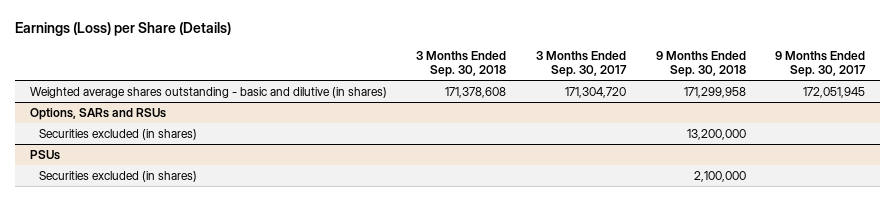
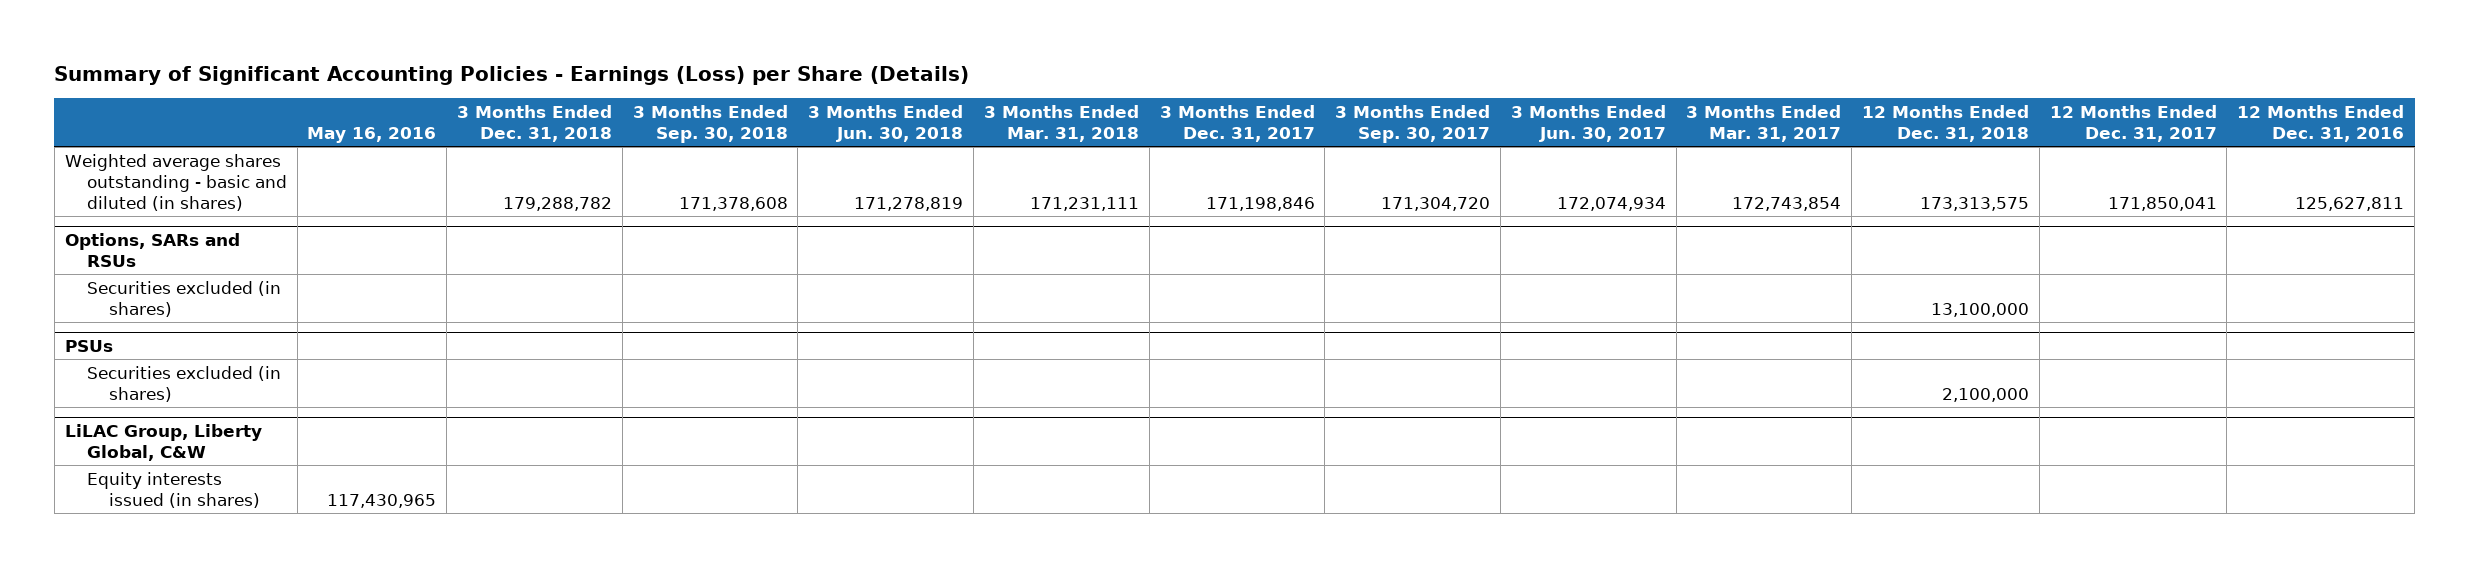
[14,22,231,37] Earnings (Loss) per Share (Details) -> [54,66,970,86] Summary of Significant Accounting Policies - Earnings (Loss) per Share (Details)
[655,51,746,78] 9 Months Ended Sep. 30, 2018 -> none
[775,51,867,78] 9 Months Ended Sep. 30, 2017 -> none
none -> [307,127,437,144] May 16, 2016
none -> [457,104,613,143] 3 Months Ended Dec. 31, 2018
none -> [808,104,964,143] 3 Months Ended Jun. 30, 2018
none -> [983,104,1139,143] 3 Months Ended Mar. 31, 2018
none -> [1159,104,1315,143] 3 Months Ended Dec. 31, 2017
none -> [1510,104,1666,143] 3 Months Ended Jun. 30, 2017
none -> [1686,104,1842,143] 3 Months Ended Mar. 31, 2017
none -> [1862,104,2030,143] 12 Months Ended Dec. 31, 2018
none -> [2049,104,2217,143] 12 Months Ended Dec. 31, 2017
none -> [2237,104,2405,143] 12 Months Ended Dec. 31, 2016
[29,86,387,98] Weighted average shares outstanding - basic and dilutive (in shares) -> [64,153,287,211] Weighted average shares outstanding - basic and diluted (in shares)
none -> [64,424,262,462] LiLAC Group, Liberty Global, C&W
none -> [86,471,260,508] Equity interests issued (in shares)

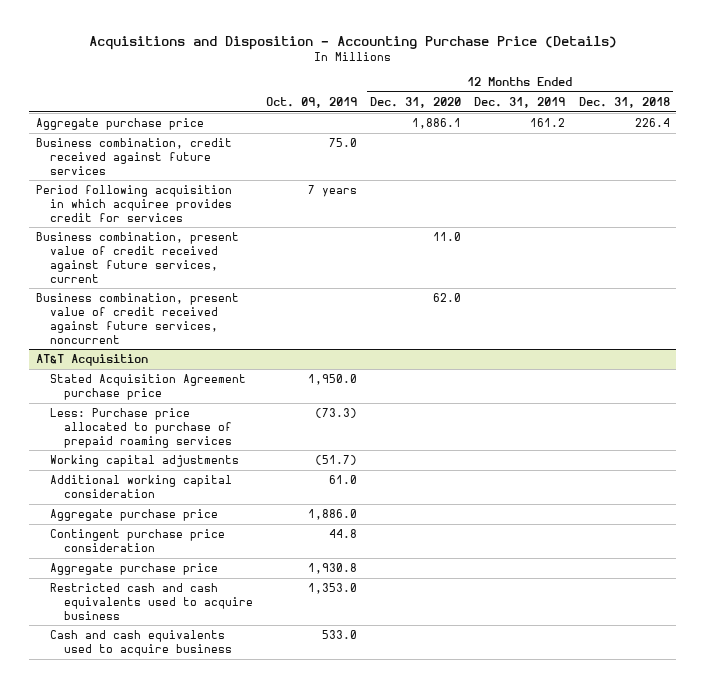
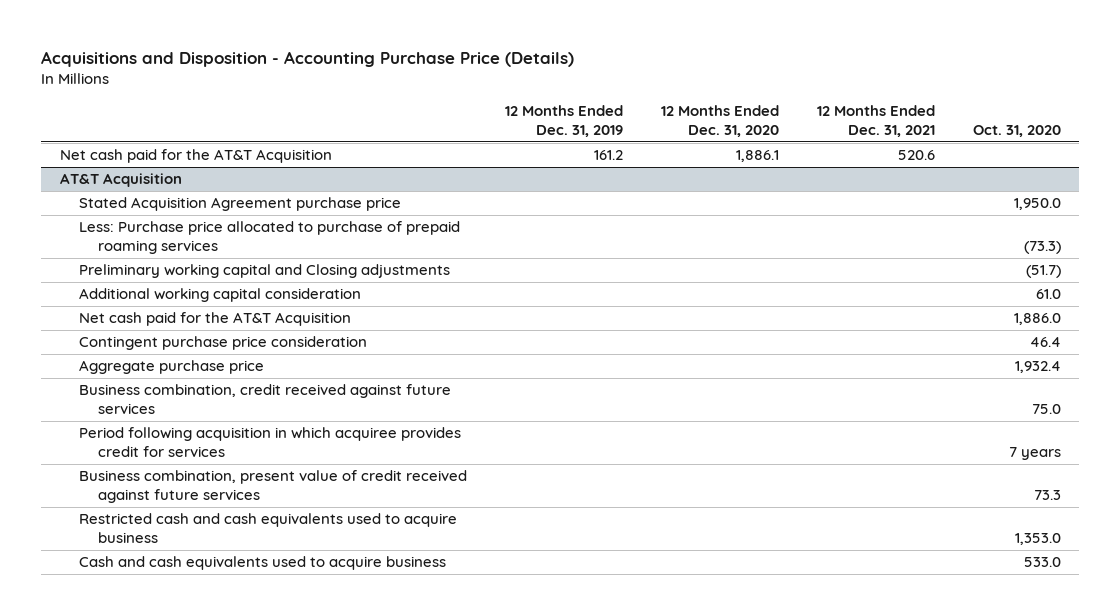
[266,96,358,108] Oct. 09, 2019 -> none
[578,96,670,108] Dec. 31, 2018 -> none
none -> [816,105,935,137] 12 Months Ended Dec. 31, 2021
none -> [972,124,1061,137] Oct. 31, 2020
[35,138,232,175] Business combination, credit received against future services -> none
[35,185,233,222] Period following acquisition in which acquiree provides credit for services -> none
[35,232,239,283] Business combination, present value of credit received against future services, current -> none
[35,293,239,344] Business combination, present value of credit received against future services, noncurrent -> none
[35,118,204,131] Aggregate purchase price -> [59,149,332,164] Net cash paid for the AT&T Acquisition
[50,455,240,468] Working capital adjustments -> [78,264,450,279] Preliminary working capital and Closing adjustments
[50,509,219,522] Aggregate purchase price -> [78,312,351,327] Net cash paid for the AT&T Acquisition
none -> [78,384,451,415] Business combination, credit received against future services
none -> [78,427,461,458] Period following acquisition in which acquiree provides credit for services
none -> [78,470,467,504] Business combination, present value of credit received against future services

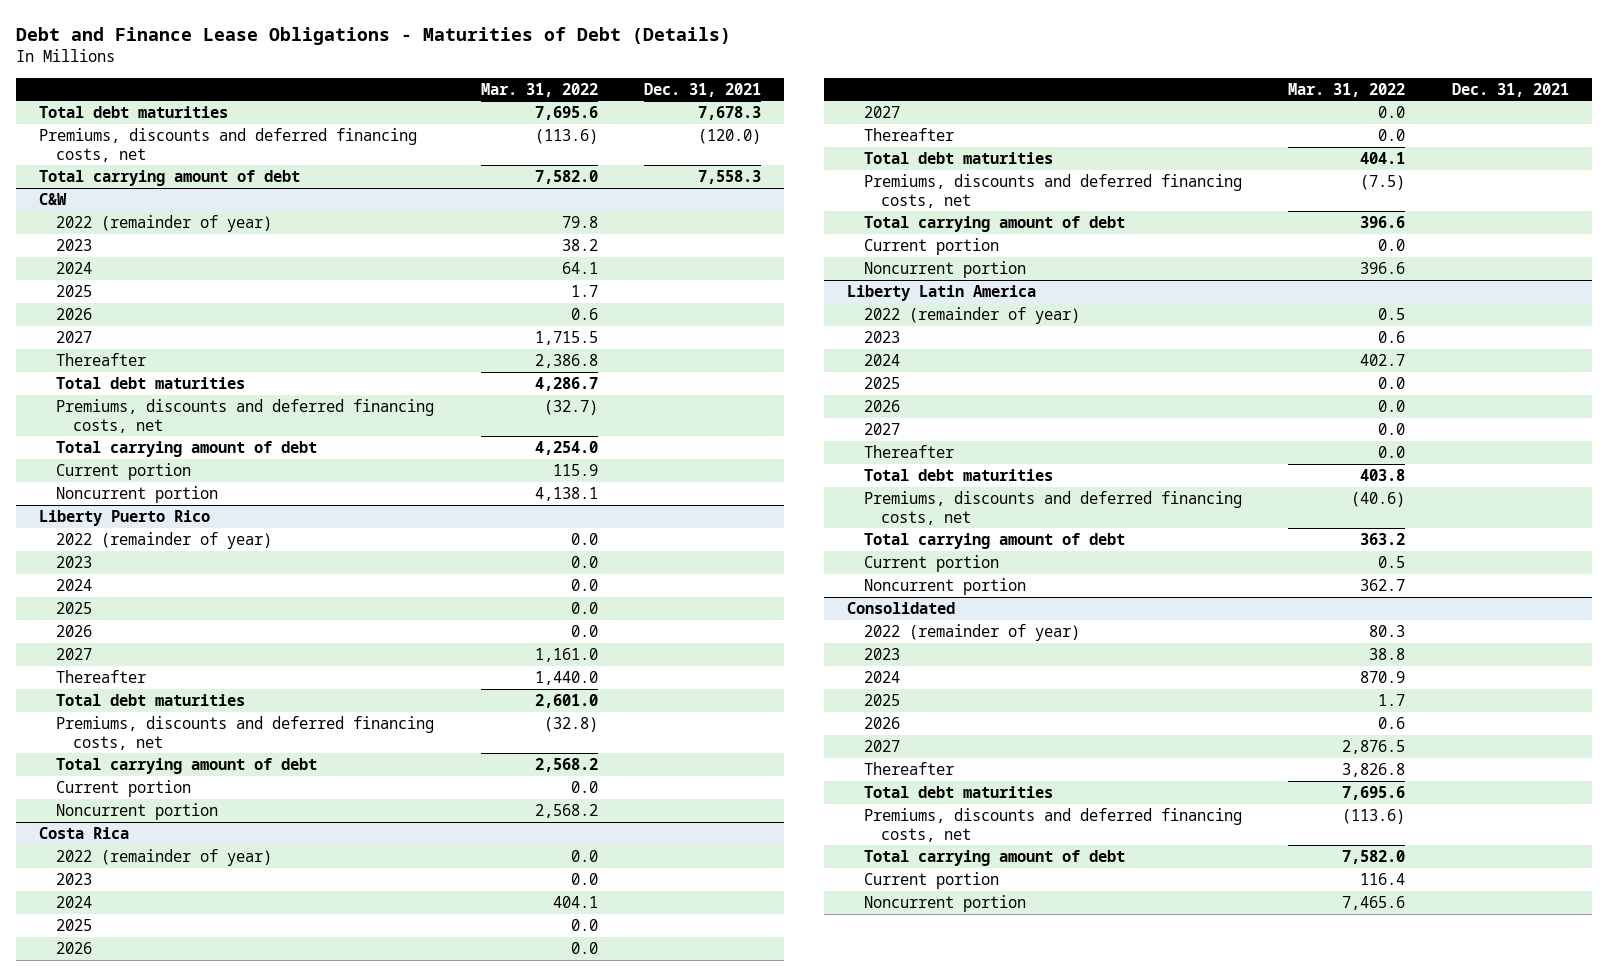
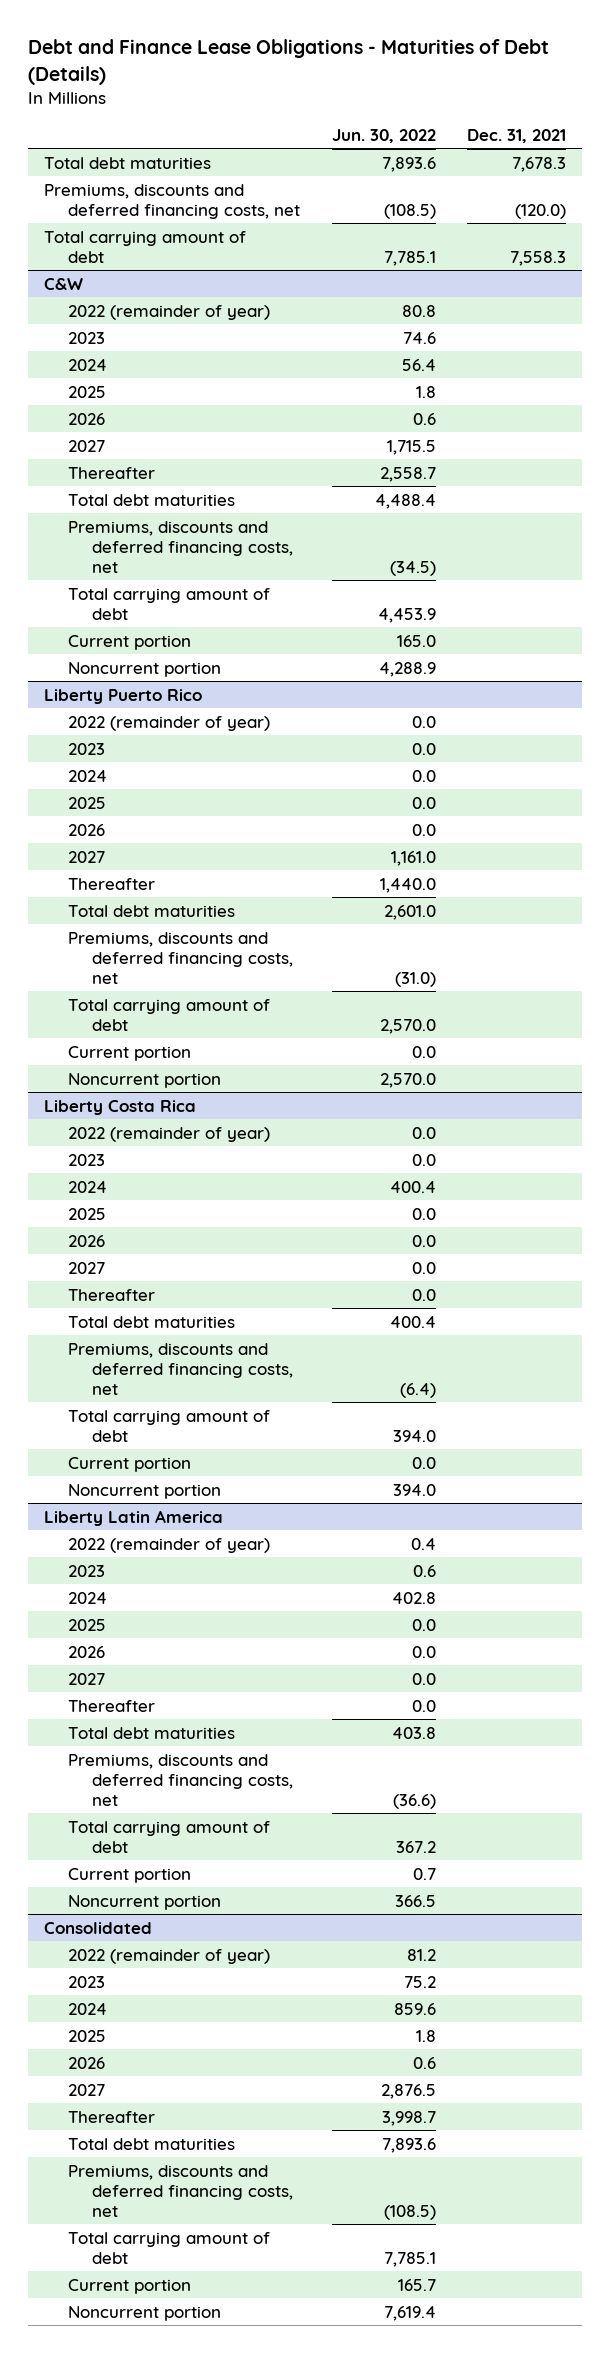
[480,82,598,97] Mar. 31, 2022 -> none
none -> [331,128,436,143] Jun. 30, 2022
[39,826,130,839] Costa Rica -> [43,1099,196,1115] Liberty Costa Rica

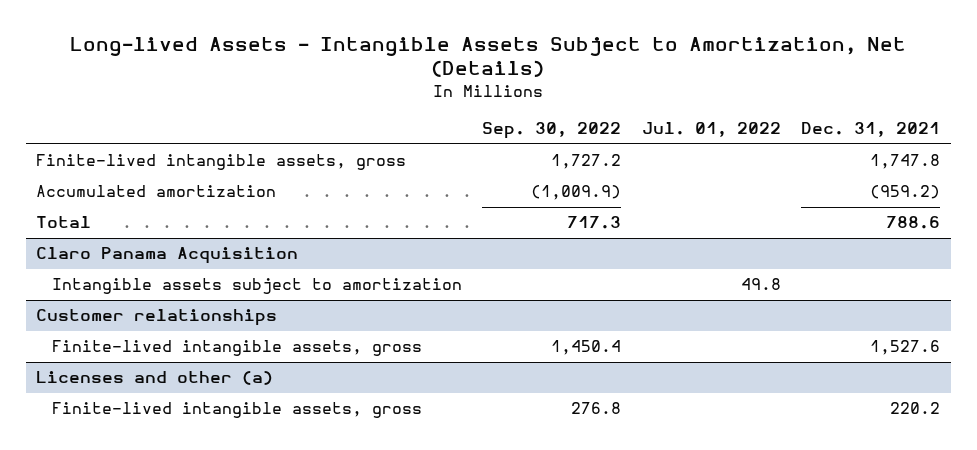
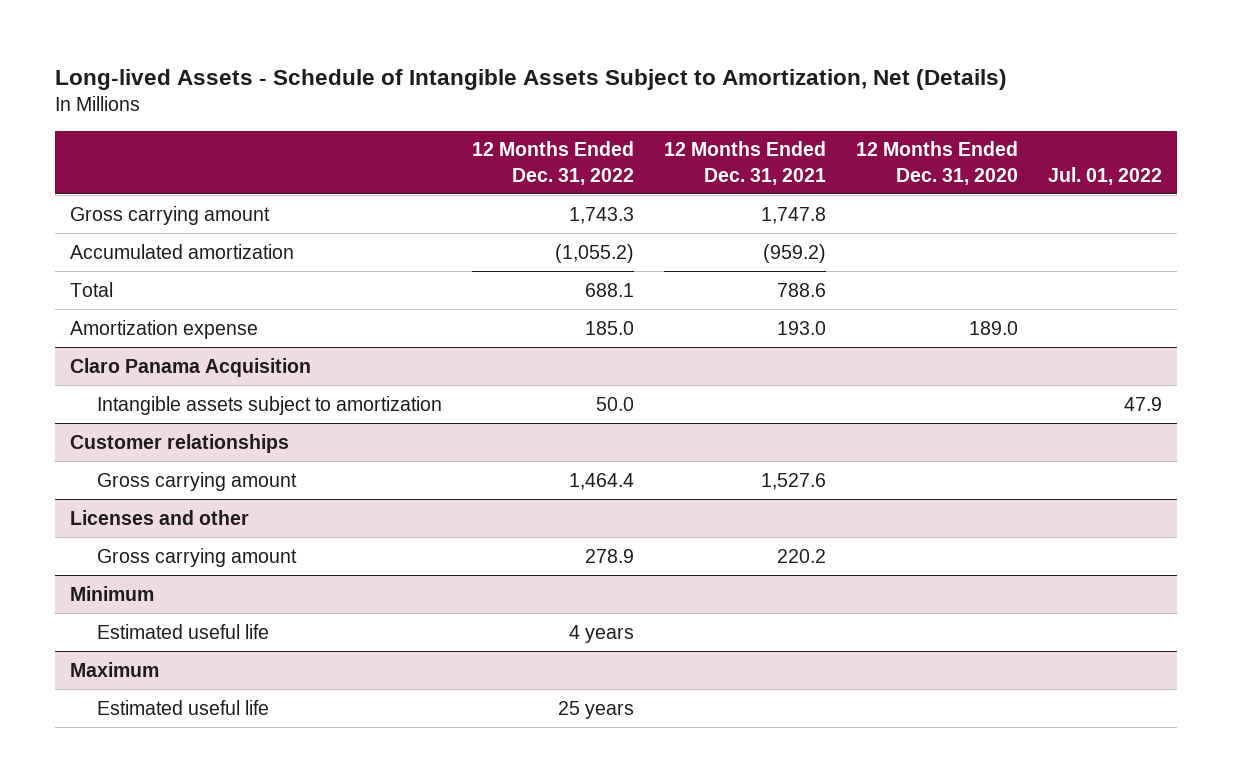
[70,36,907,78] Long-lived Assets - Intangible Assets Subject to Amortization, Net (Details) -> [55,69,1008,91] Long-lived Assets - Schedule of Intangible Assets Subject to Amortization, Net (Details)
[482,122,622,140] Sep. 30, 2022 -> none
[801,122,941,138] Dec. 31, 2021 -> none
none -> [472,141,635,185] 12 Months Ended Dec. 31, 2022
none -> [664,141,827,185] 12 Months Ended Dec. 31, 2021
none -> [856,141,1019,185] 12 Months Ended Dec. 31, 2020
[36,154,407,171] Finite-lived intangible assets, gross -> [70,205,271,225] Gross carrying amount
none -> [70,319,259,339] Amortization expense
[740,278,781,291] 49.8 -> [1124,396,1163,411] 47.9
[51,340,422,357] Finite-lived intangible assets, gross -> [97,471,298,491] Gross carrying amount
[36,371,274,386] Licenses and other (a) -> [70,509,250,525] Licenses and other
[51,402,422,419] Finite-lived intangible assets, gross -> [97,547,298,567] Gross carrying amount
none -> [70,585,155,601] Minimum
none -> [97,623,270,639] Estimated useful life
none -> [70,661,160,677] Maximum
none -> [97,699,270,715] Estimated useful life

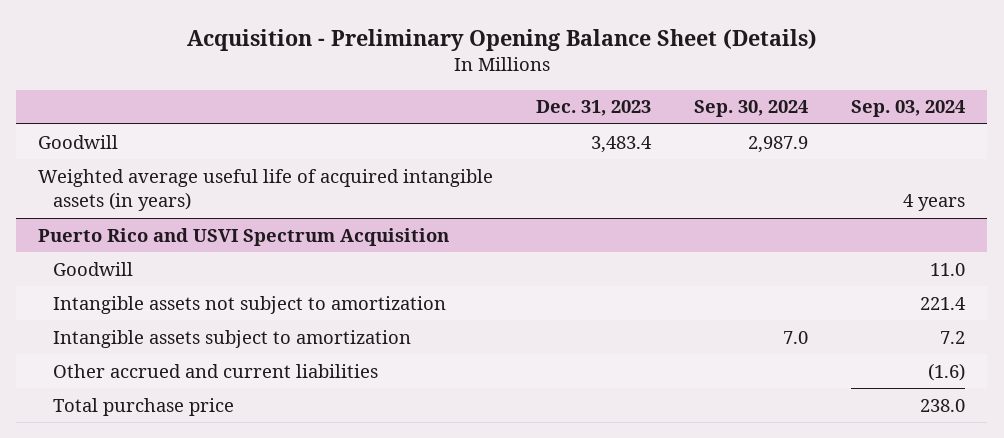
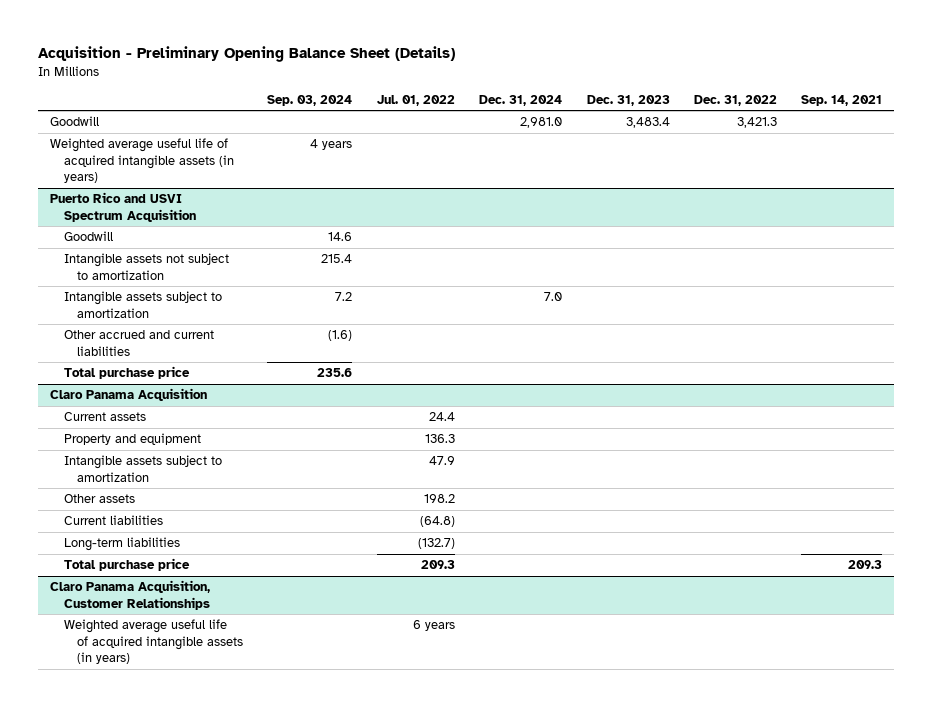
[694,100,809,118] Sep. 30, 2024 -> none
none -> [376,94,455,106] Jul. 01, 2022
none -> [479,94,563,106] Dec. 31, 2024
none -> [693,94,777,106] Dec. 31, 2022
none -> [801,94,883,106] Sep. 14, 2021
[930,262,966,276] 11.0 -> [328,232,353,242] 14.6
[920,296,967,310] 221.4 -> [321,254,353,264] 215.4
[920,398,966,412] 238.0 -> [317,368,353,378] 235.6
none -> [50,388,208,402] Claro Panama Acquisition
none -> [63,412,146,422] Current assets
none -> [63,433,201,446] Property and equipment
none -> [63,455,222,482] Intangible assets subject to amortization
none -> [63,494,135,504] Other assets
none -> [63,515,163,526] Current liabilities
none -> [63,537,180,552] Long-term liabilities
none -> [63,558,190,572] Total purchase price
none -> [50,580,211,610] Claro Panama Acquisition, Customer Relationships
none -> [63,619,244,665] Weighted average useful life of acquired intangible assets (in years)

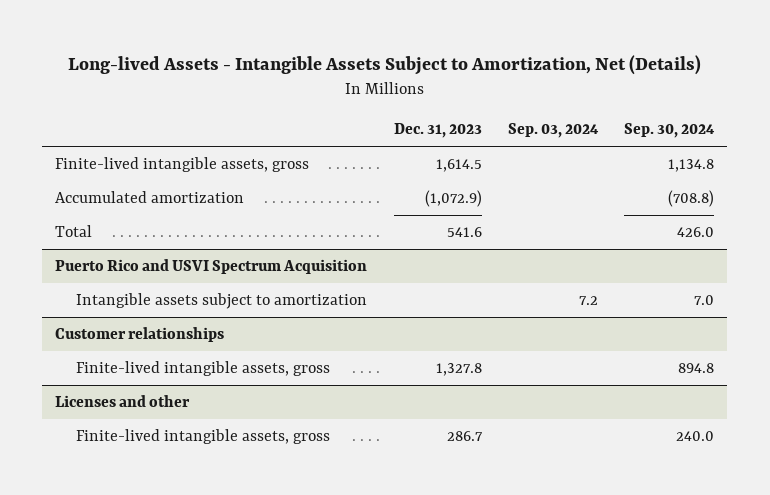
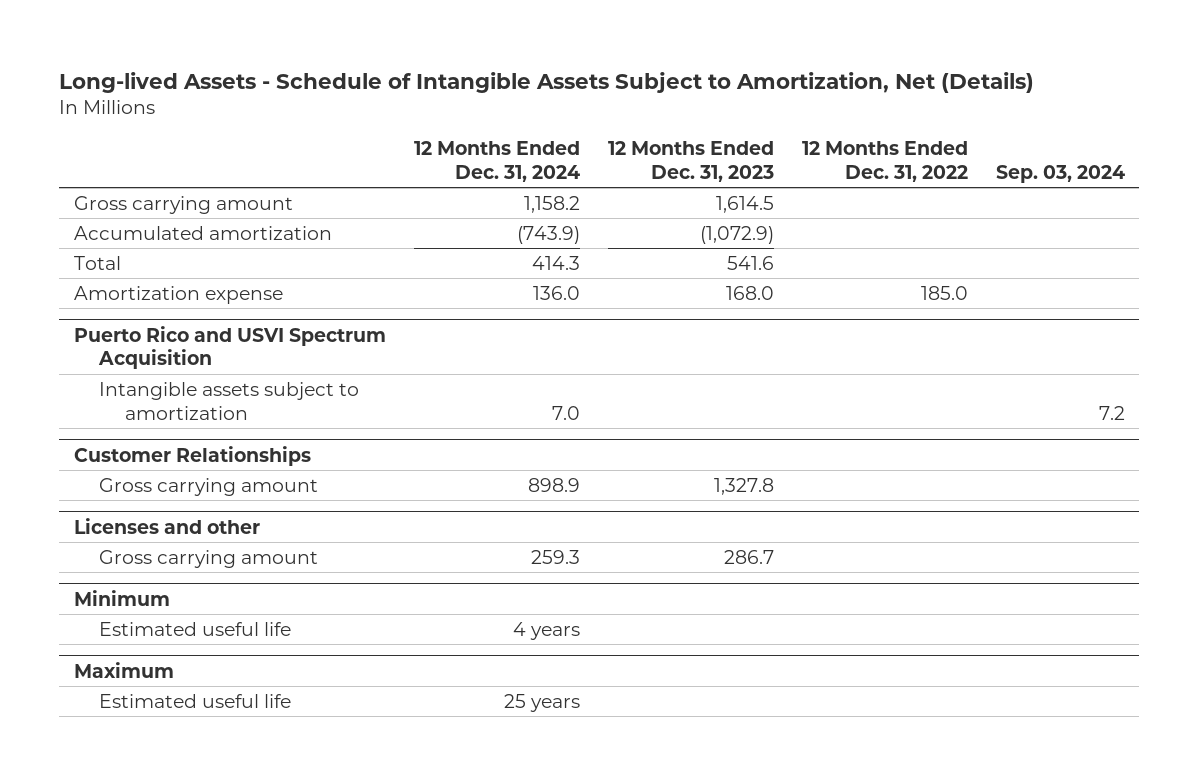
[67,54,701,75] Long-lived Assets - Intangible Assets Subject to Amortization, Net (Details) -> [59,71,1035,93] Long-lived Assets - Schedule of Intangible Assets Subject to Amortization, Net (Details)
[393,123,482,139] Dec. 31, 2023 -> none
[624,123,716,139] Sep. 30, 2024 -> none
none -> [413,140,580,182] 12 Months Ended Dec. 31, 2024
none -> [607,140,774,182] 12 Months Ended Dec. 31, 2023
none -> [802,140,969,182] 12 Months Ended Dec. 31, 2022
[55,157,310,173] Finite-lived intangible assets, gross -> [73,195,293,214] Gross carrying amount
none -> [73,285,283,304] Amortization expense
[55,327,225,343] Customer relationships -> [73,445,311,466] Customer Relationships
[76,361,331,377] Finite-lived intangible assets, gross -> [99,477,319,496] Gross carrying amount
[76,429,331,445] Finite-lived intangible assets, gross -> [99,549,319,568] Gross carrying amount
none -> [73,589,170,606] Minimum
none -> [99,621,292,636] Estimated useful life
none -> [73,661,174,678] Maximum
none -> [99,693,292,708] Estimated useful life

